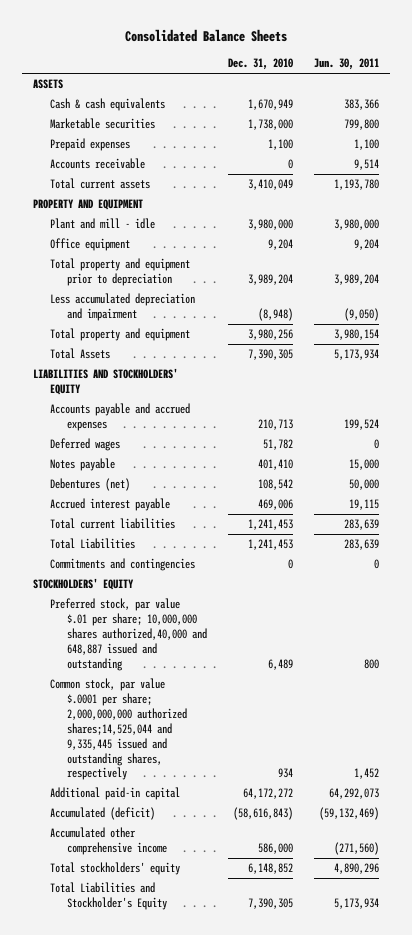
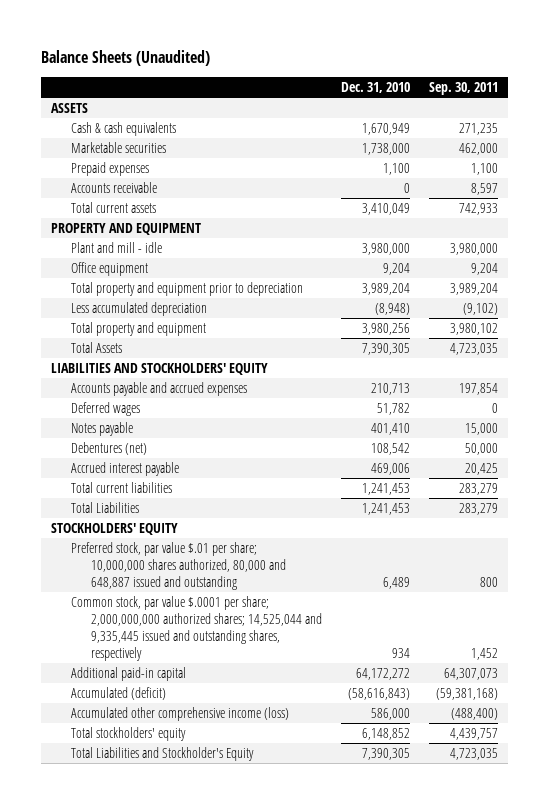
[125,29,288,43] Consolidated Balance Sheets -> [41,49,211,66] Balance Sheets (Unaudited)
[314,58,380,71] Jun. 30, 2011 -> none
none -> [429,81,499,95] Sep. 30, 2011
[49,293,195,322] Less accumulated depreciation and impairment -> [70,302,207,317] Less accumulated depreciation
[49,558,195,572] Commitments and contingencies -> none
[49,598,207,671] Preferred stock, par value $.01 per share; 10,000,000 shares authorized,40,000 and 648,887 issued and outstanding -> [70,542,287,590] Preferred stock, par value $.01 per share; 10,000,000 shares authorized, 80,000 and 648,887 issued and outstanding
[49,678,187,781] Common stock, par value $.0001 per share; 2,000,000,000 authorized shares;14,525,044 and 9,335,445 issued and outstanding shares, respectively -> [70,596,323,661] Common stock, par value $.0001 per share; 2,000,000,000 authorized shares; 14,525,044 and 9,335,445 issued and outstanding shares, respectively
[49,827,167,856] Accumulated other comprehensive income -> [70,707,289,722] Accumulated other comprehensive income (loss)

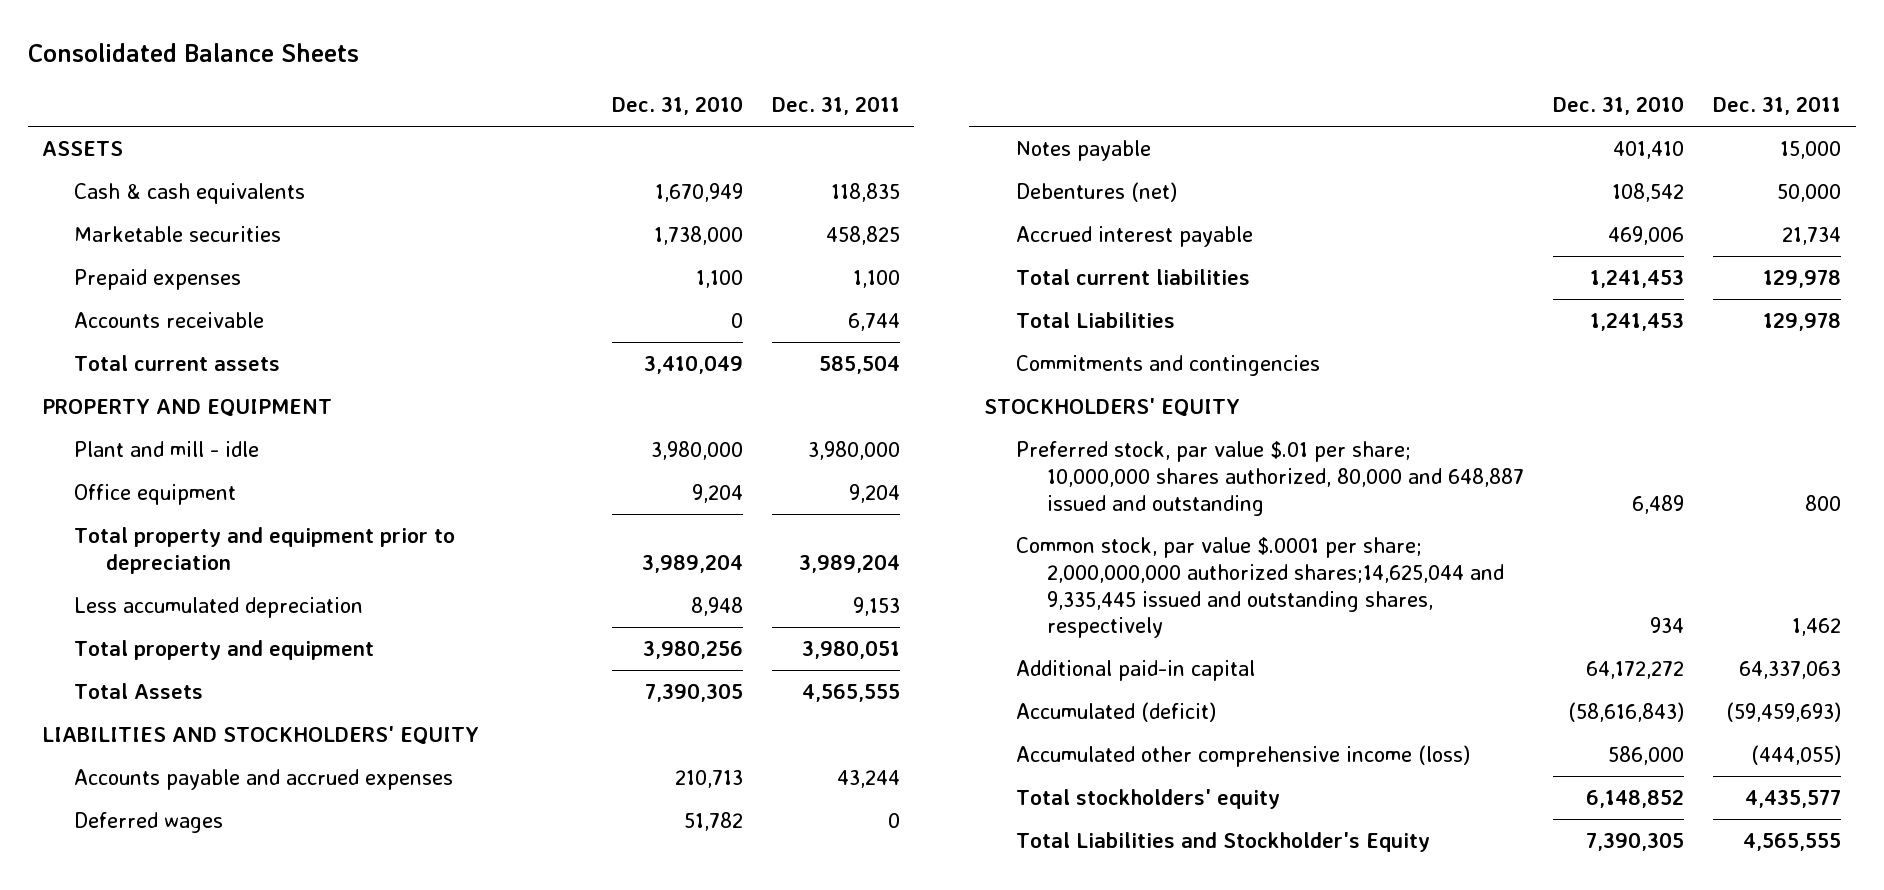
[41,49,211,66] Balance Sheets (Unaudited) -> [27,42,359,62] Consolidated Balance Sheets
[429,81,499,95] Sep. 30, 2011 -> none
none -> [771,96,900,116] Dec. 31, 2011
[375,303,411,316] (8,948) -> [690,596,743,616] 8,948
none -> [1015,354,1320,376] Commitments and contingencies
[70,596,323,661] Common stock, par value $.0001 per share; 2,000,000,000 authorized shares; 14,525,044 and 9,335,445 issued and outstanding shares, respectively -> [1015,536,1505,639] Common stock, par value $.0001 per share; 2,000,000,000 authorized shares;14,625,044 and 9,335,445 issued and outstanding shares, respectively

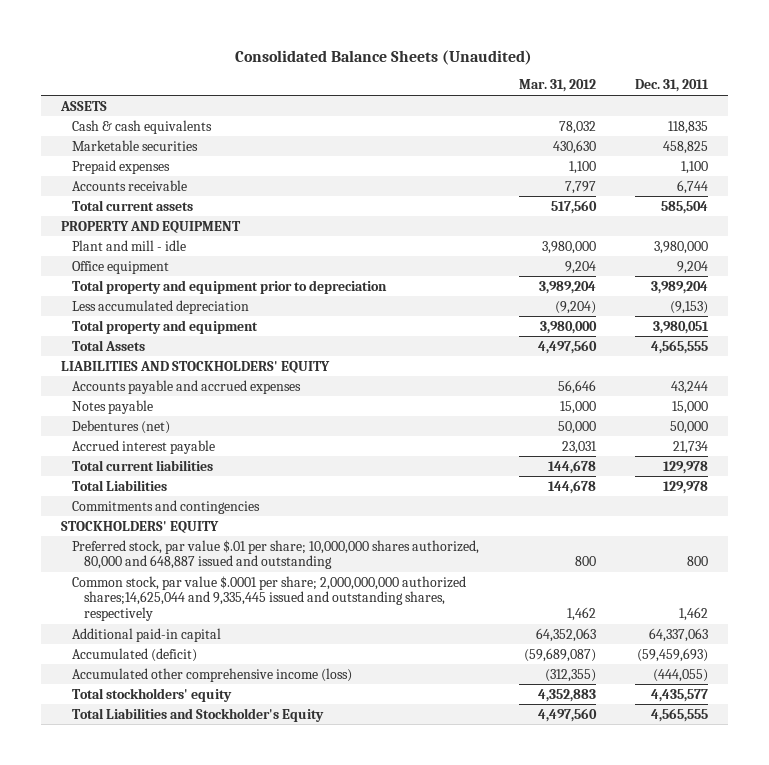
[27,42,359,62] Consolidated Balance Sheets -> [235,49,533,65] Consolidated Balance Sheets (Unaudited)
[611,96,743,116] Dec. 31, 2010 -> none
none -> [518,79,596,93] Mar. 31, 2012
[852,596,900,616] 9,153 -> [669,300,708,314] (9,153)
[74,811,224,833] Deferred wages -> none

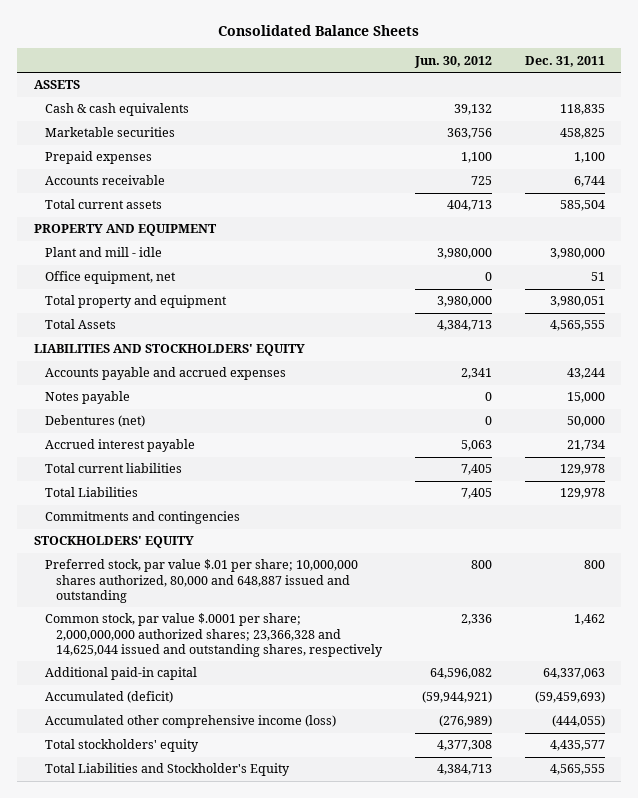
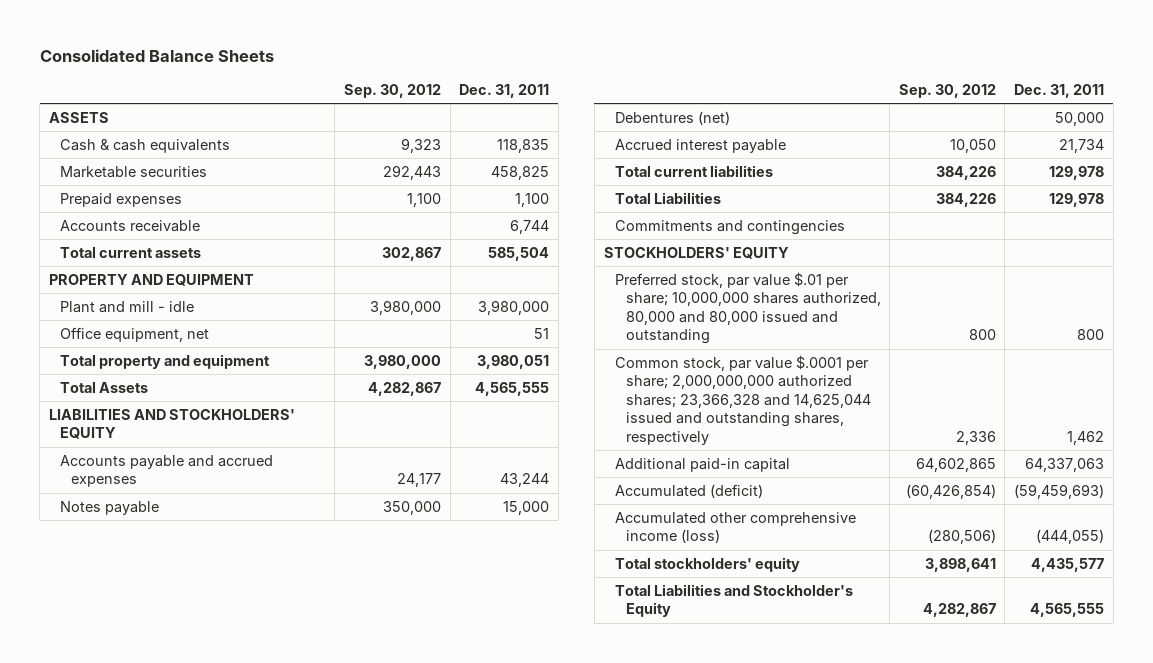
[413,55,492,68] Jun. 30, 2012 -> none
none -> [343,84,441,99] Sep. 30, 2012
[44,559,358,604] Preferred stock, par value $.01 per share; 10,000,000 shares authorized, 80,000 and 648,887 issued and outstanding -> [614,271,881,345] Preferred stock, par value $.01 per share; 10,000,000 shares authorized, 80,000 and 80,000 issued and outstanding

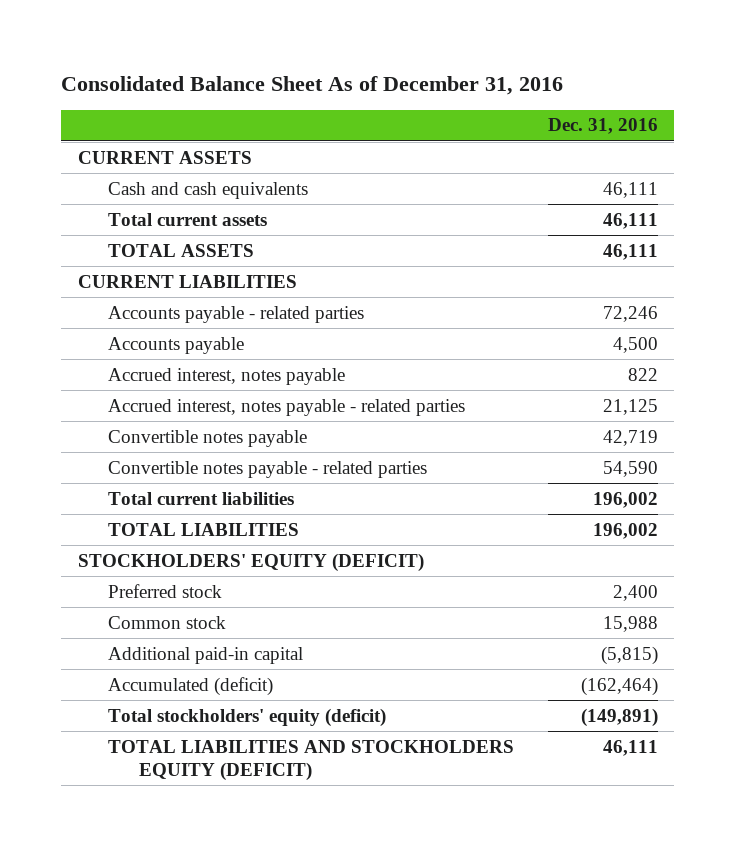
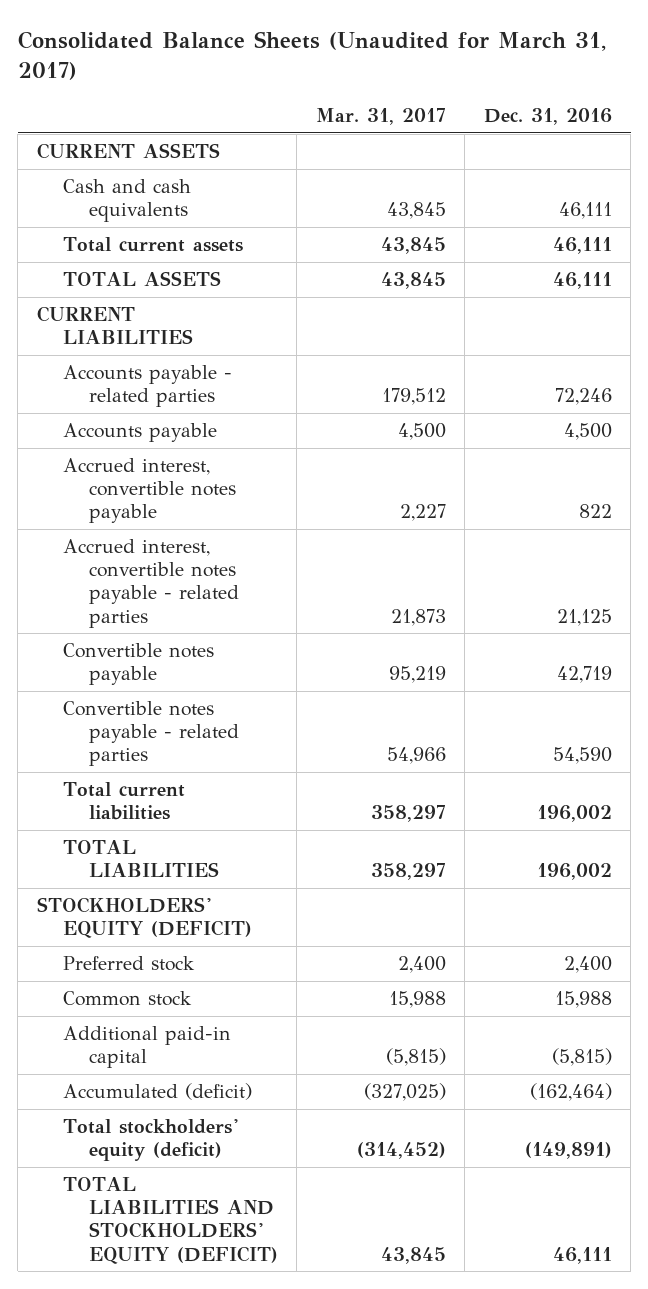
[61,75,564,95] Consolidated Balance Sheet As of December 31, 2016 -> [17,31,606,81] Consolidated Balance Sheets (Unaudited for March 31, 2017)
none -> [315,108,446,126] Mar. 31, 2017
[108,367,346,385] Accrued interest, notes payable -> [62,458,236,524] Accrued interest, convertible notes payable
[108,398,466,416] Accrued interest, notes payable - related parties -> [62,539,239,628] Accrued interest, convertible notes payable - related parties
[108,739,515,781] TOTAL LIABILITIES AND STOCKHOLDERS EQUITY (DEFICIT) -> [62,1177,278,1264] TOTAL LIABILITIES AND STOCKHOLDERS' EQUITY (DEFICIT)

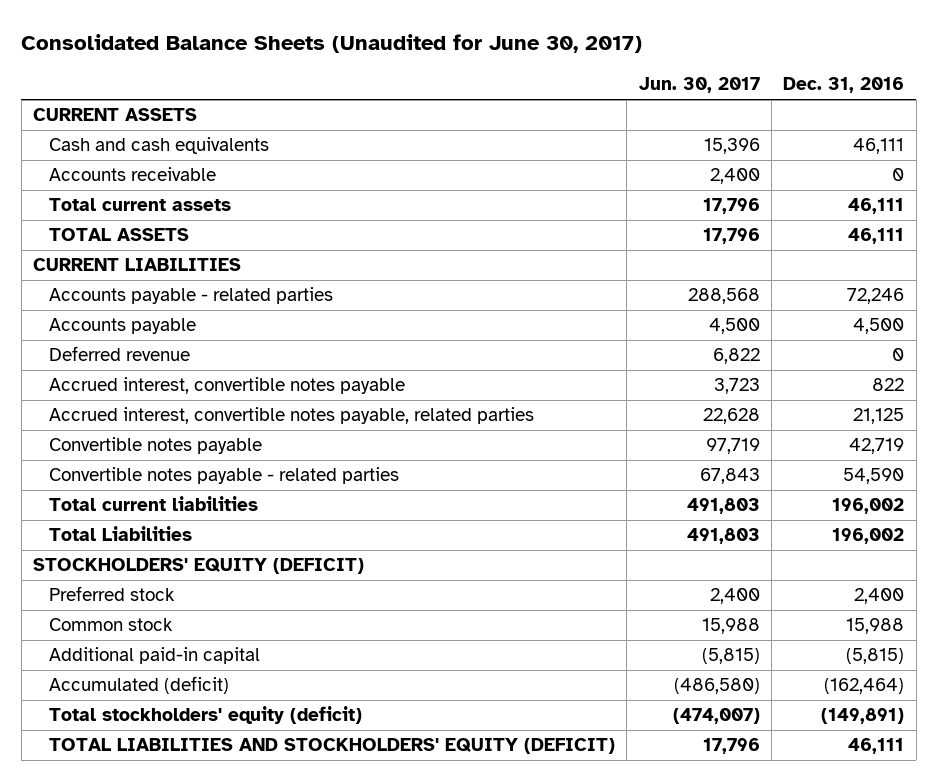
[17,31,606,81] Consolidated Balance Sheets (Unaudited for March 31, 2017) -> [21,34,643,54] Consolidated Balance Sheets (Unaudited for June 30, 2017)
[315,108,446,126] Mar. 31, 2017 -> none
none -> [638,77,760,94] Jun. 30, 2017
none -> [48,167,216,182] Accounts receivable
none -> [48,346,190,362] Deferred revenue
[62,539,239,628] Accrued interest, convertible notes payable - related parties -> [48,407,534,425] Accrued interest, convertible notes payable, related parties
[62,840,219,878] TOTAL LIABILITIES -> [48,526,192,542] Total Liabilities

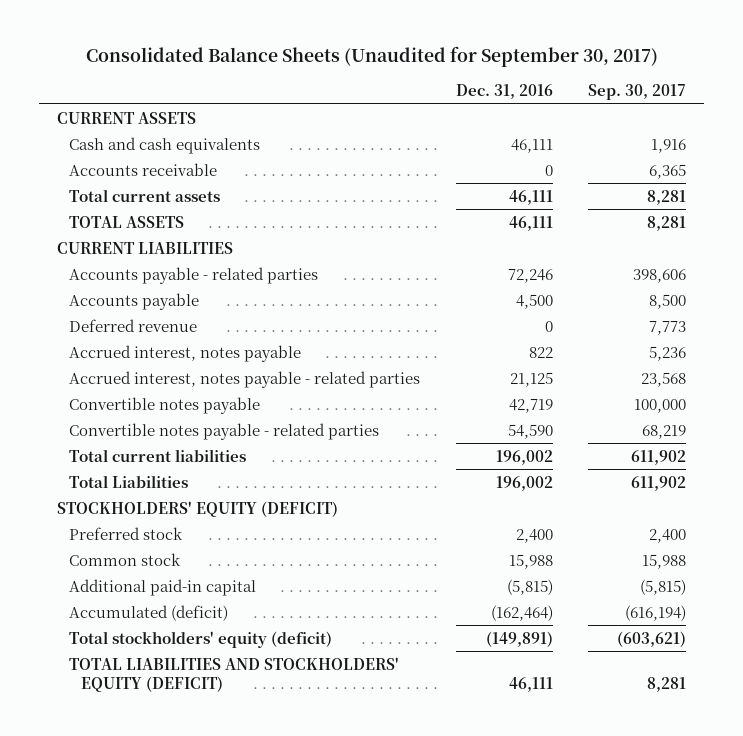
[21,34,643,54] Consolidated Balance Sheets (Unaudited for June 30, 2017) -> [85,46,658,68] Consolidated Balance Sheets (Unaudited for September 30, 2017)
[638,77,760,94] Jun. 30, 2017 -> none
none -> [588,83,687,100] Sep. 30, 2017
[48,377,405,395] Accrued interest, convertible notes payable -> [68,344,301,362] Accrued interest, notes payable
[48,407,534,425] Accrued interest, convertible notes payable, related parties -> [68,370,420,388] Accrued interest, notes payable - related parties

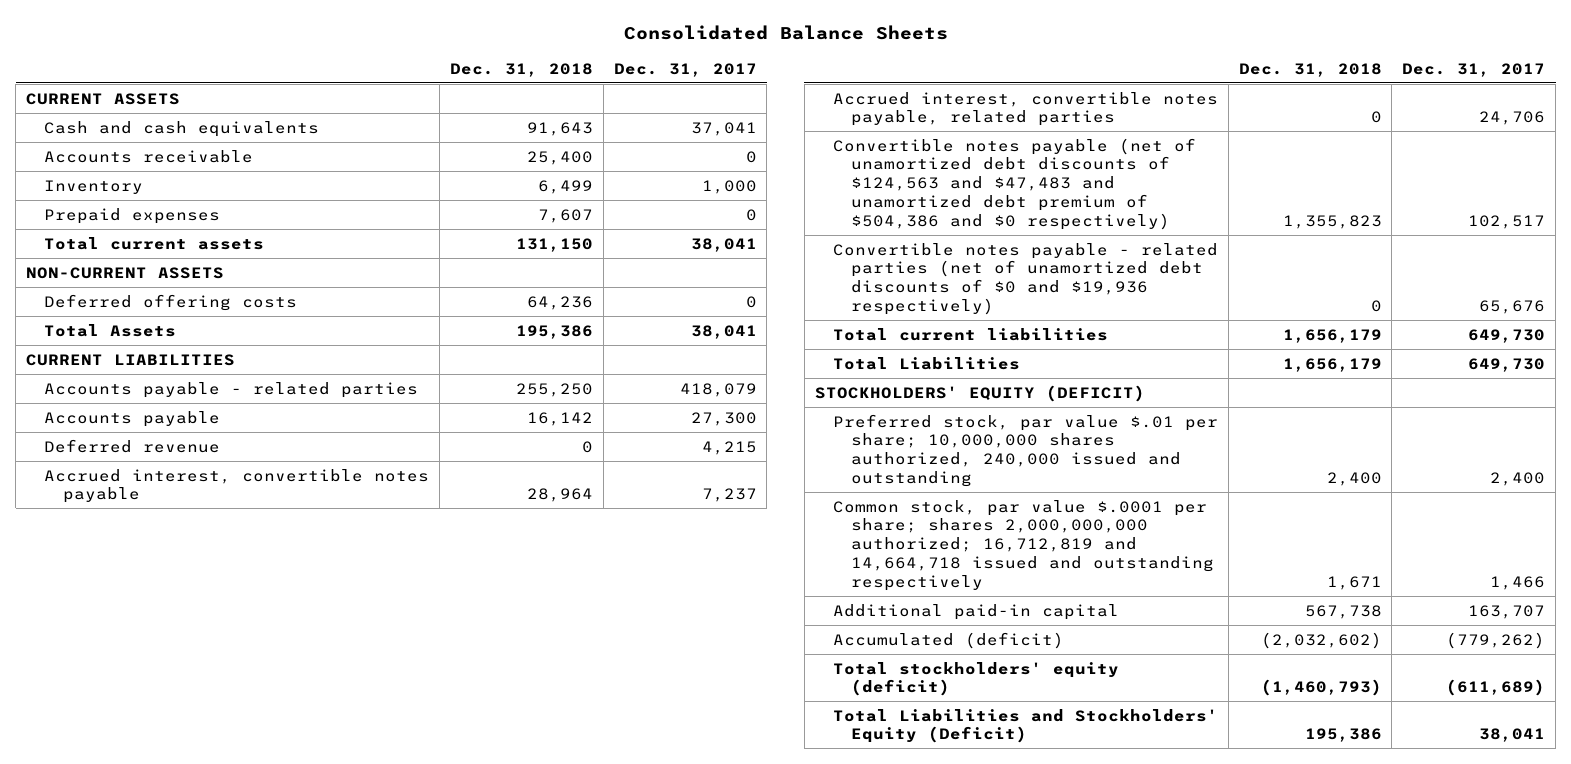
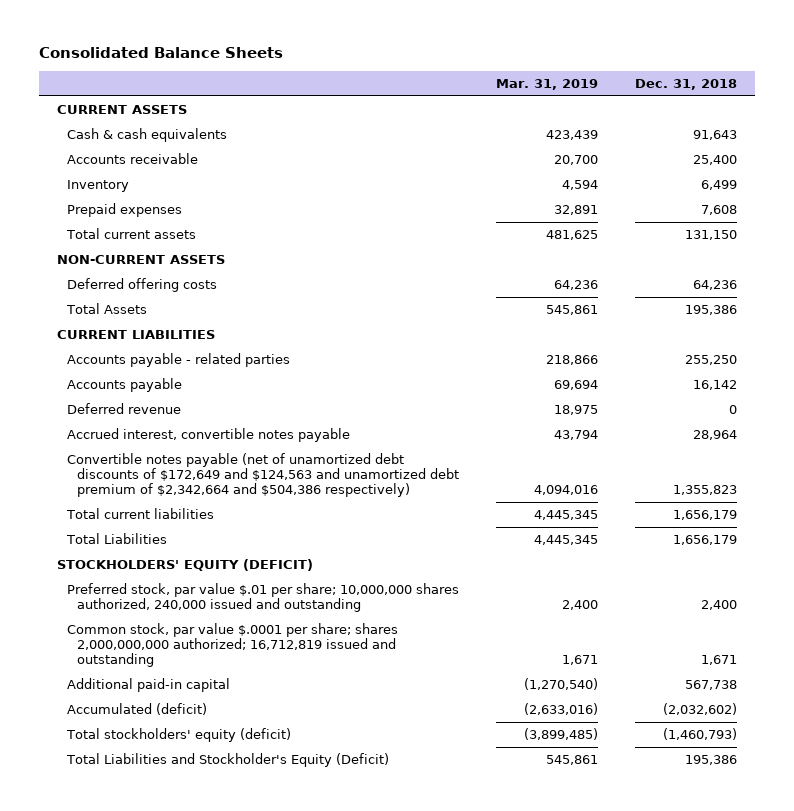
[613,62,757,77] Dec. 31, 2017 -> none
none -> [495,78,598,90] Mar. 31, 2019
[44,120,320,137] Cash and cash equivalents -> [67,127,228,142] Cash & cash equivalents
[538,208,594,223] 7,607 -> [700,204,737,215] 7,608
[833,91,1219,127] Accrued interest, convertible notes payable, related parties -> none
[833,242,1219,315] Convertible notes payable - related parties (net of unamortized debt discounts of $0 and $19,936 respectively) -> none
[833,137,1197,230] Convertible notes payable (net of unamortized debt discounts of $124,563 and $47,483 and unamortized debt premium of $504,386 and $0 respectively) -> [67,452,459,498] Convertible notes payable (net of unamortized debt discounts of $172,649 and $124,563 and unamortized debt premium of $2,342,664 and $504,386 respectively)
[833,499,1215,591] Common stock, par value $.0001 per share; shares 2,000,000,000 authorized; 16,712,819 and 14,664,718 issued and outstanding respectively -> [67,622,399,668] Common stock, par value $.0001 per share; shares 2,000,000,000 authorized; 16,712,819 issued and outstanding
[833,708,1219,744] Total Liabilities and Stockholders' Equity (Deficit) -> [66,752,390,767] Total Liabilities and Stockholder's Equity (Deficit)

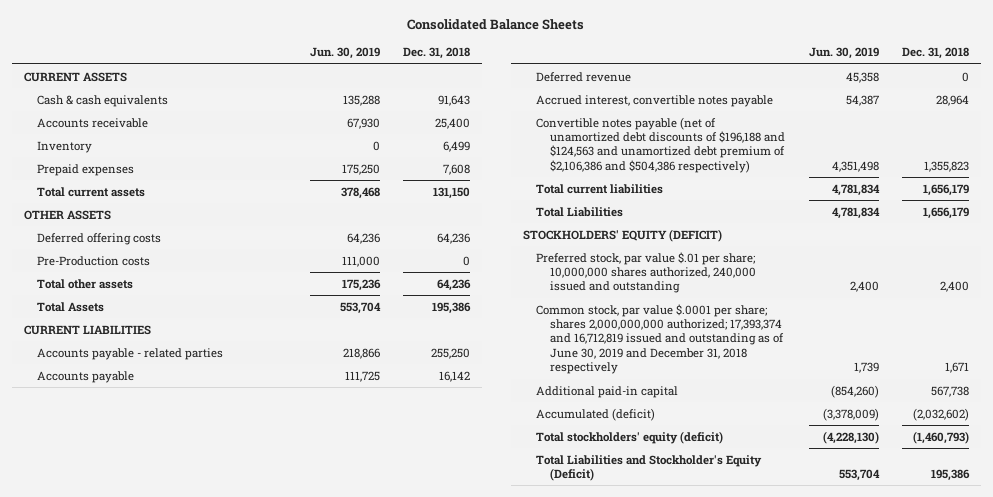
[495,78,598,90] Mar. 31, 2019 -> none
none -> [309,47,380,60] Jun. 30, 2019
[57,254,226,264] NON-CURRENT ASSETS -> none
none -> [23,209,111,220] OTHER ASSETS
none -> [37,255,151,266] Pre-Production costs
none -> [37,278,134,289] Total other assets
[67,452,459,498] Convertible notes payable (net of unamortized debt discounts of $172,649 and $124,563 and unamortized debt premium of $2,342,664 and $504,386 respectively) -> [536,116,786,173] Convertible notes payable (net of unamortized debt discounts of $196,188 and $124,563 and unamortized debt premium of $2,106,386 and $504,386 respectively)
[67,622,399,668] Common stock, par value $.0001 per share; shares 2,000,000,000 authorized; 16,712,819 issued and outstanding -> [536,303,785,375] Common stock, par value $.0001 per share; shares 2,000,000,000 authorized; 17,393,374 and 16,712,819 issued and outstanding as of June 30, 2019 and December 31, 2018 respectively

